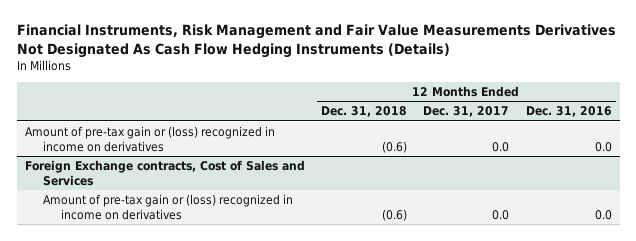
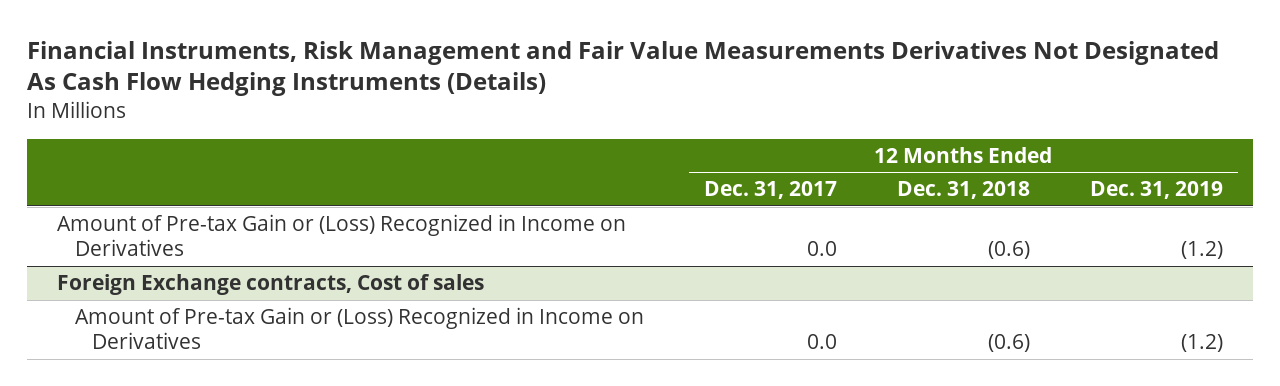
[525,106,612,118] Dec. 31, 2016 -> none
none -> [1089,181,1223,200] Dec. 31, 2019
[24,126,275,152] Amount of pre-tax gain or (loss) recognized in income on derivatives -> [56,214,626,257] Amount of Pre-tax Gain or (Loss) Recognized in Income on Derivatives
[24,160,305,186] Foreign Exchange contracts, Cost of Sales and Services -> [56,274,484,296] Foreign Exchange contracts, Cost of sales
[42,194,293,220] Amount of pre-tax gain or (loss) recognized in income on derivatives -> [74,307,644,350] Amount of Pre-tax Gain or (Loss) Recognized in Income on Derivatives

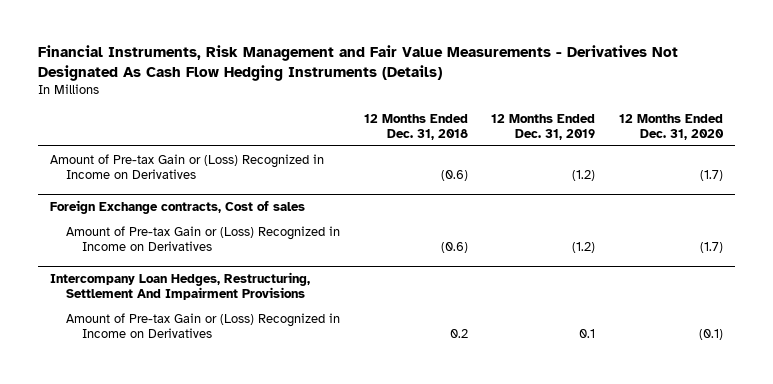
[26,40,1219,97] Financial Instruments, Risk Management and Fair Value Measurements Derivatives Not Designated As Cash Flow Hedging Instruments (Details) -> [37,45,678,81] Financial Instruments, Risk Management and Fair Value Measurements - Derivatives Not Designated As Cash Flow Hedging Instruments (Details)
[703,181,837,200] Dec. 31, 2017 -> none
none -> [619,113,725,140] 12 Months Ended Dec. 31, 2020
none -> [49,272,310,300] Intercompany Loan Hedges, Restructuring, Settlement And Impairment Provisions
none -> [65,312,340,338] Amount of Pre-tax Gain or (Loss) Recognized in Income on Derivatives

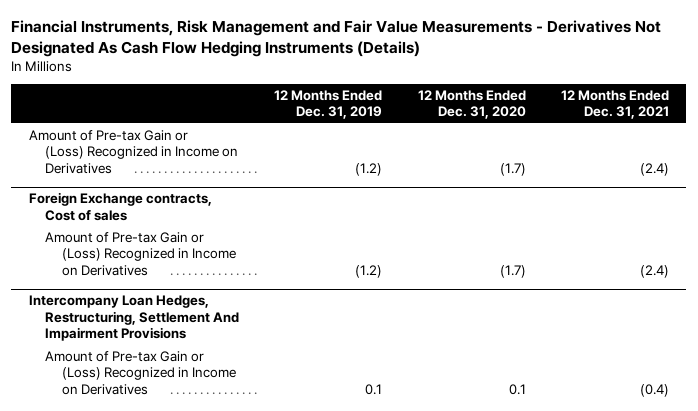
[363,113,468,140] 12 Months Ended Dec. 31, 2018 -> none
none -> [560,89,669,120] 12 Months Ended Dec. 31, 2021
[699,328,724,340] (0.1) -> [508,383,526,395] 0.1

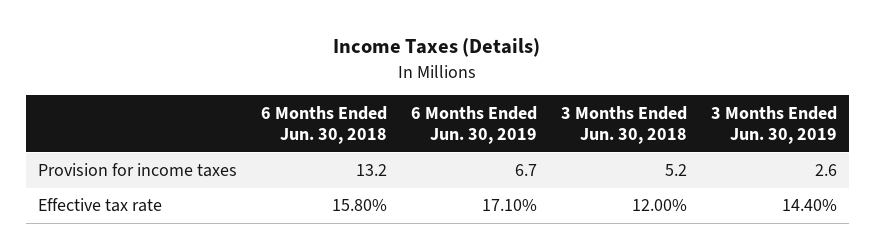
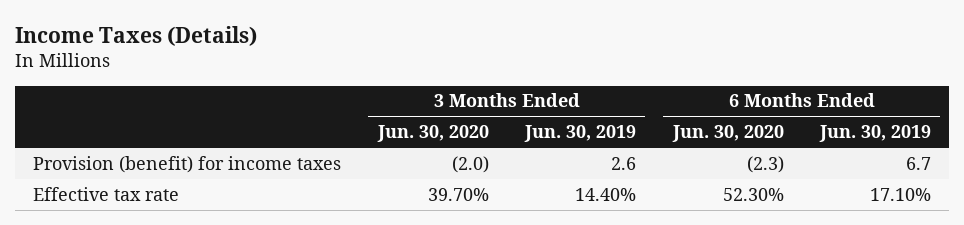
[260,105,387,144] 6 Months Ended Jun. 30, 2018 -> none
[560,105,687,144] 3 Months Ended Jun. 30, 2018 -> none
none -> [376,125,489,143] Jun. 30, 2020
none -> [671,125,784,143] Jun. 30, 2020
[37,163,237,178] Provision for income taxes -> [33,155,342,173] Provision (benefit) for income taxes

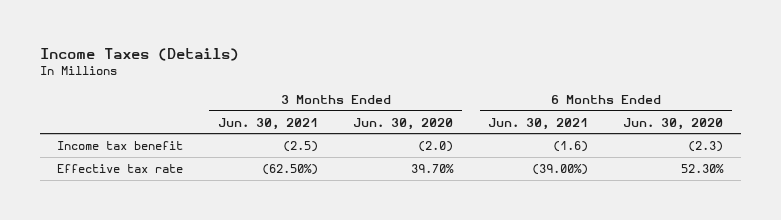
[524,125,637,143] Jun. 30, 2019 -> none
[819,125,932,143] Jun. 30, 2019 -> none
none -> [218,117,319,130] Jun. 30, 2021
none -> [488,117,589,130] Jun. 30, 2021
[33,155,342,173] Provision (benefit) for income taxes -> [57,141,184,151] Income tax benefit

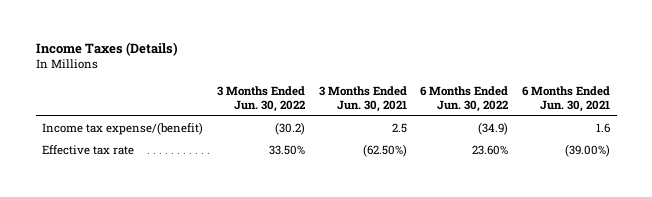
[353,117,454,130] Jun. 30, 2020 -> none
[623,117,724,130] Jun. 30, 2020 -> none
none -> [217,85,306,112] 3 Months Ended Jun. 30, 2022
none -> [420,85,509,112] 6 Months Ended Jun. 30, 2022
[57,141,184,151] Income tax benefit -> [42,122,204,136] Income tax expense/(benefit)
[283,141,319,153] (2.5) -> [391,123,407,134] 2.5
[553,141,589,153] (1.6) -> [595,123,610,134] 1.6

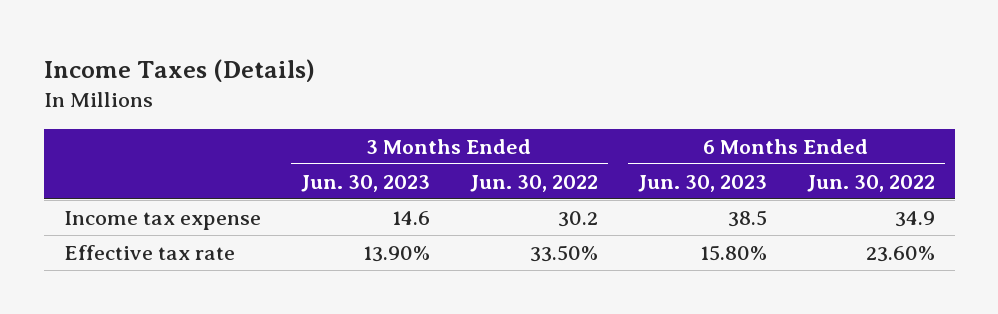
[318,85,407,112] 3 Months Ended Jun. 30, 2021 -> none
[521,85,610,112] 6 Months Ended Jun. 30, 2021 -> none
none -> [300,174,430,192] Jun. 30, 2023
none -> [637,174,767,192] Jun. 30, 2023
[42,122,204,136] Income tax expense/(benefit) -> [63,210,261,230] Income tax expense
[275,122,306,136] (30.2) -> [557,210,598,227] 30.2
[478,122,509,136] (34.9) -> [894,210,935,227] 34.9

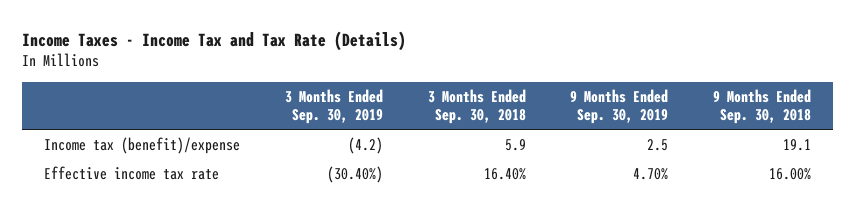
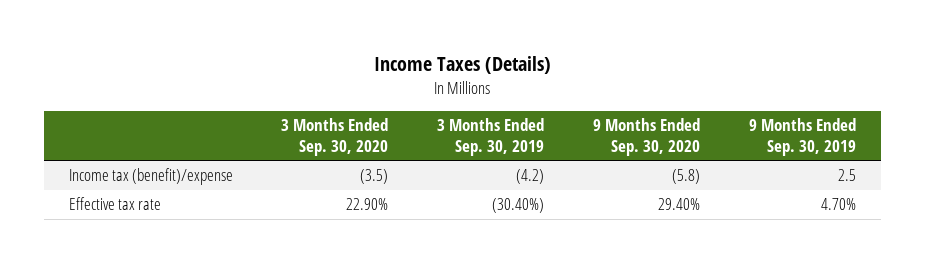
[21,30,406,51] Income Taxes - Income Tax and Tax Rate (Details) -> [374,55,552,74] Income Taxes (Details)
[427,88,526,125] 3 Months Ended Sep. 30, 2018 -> none
[713,88,812,125] 9 Months Ended Sep. 30, 2018 -> none
none -> [281,118,389,156] 3 Months Ended Sep. 30, 2020
none -> [593,118,701,156] 9 Months Ended Sep. 30, 2020
[44,165,220,180] Effective income tax rate -> [68,197,161,211] Effective tax rate

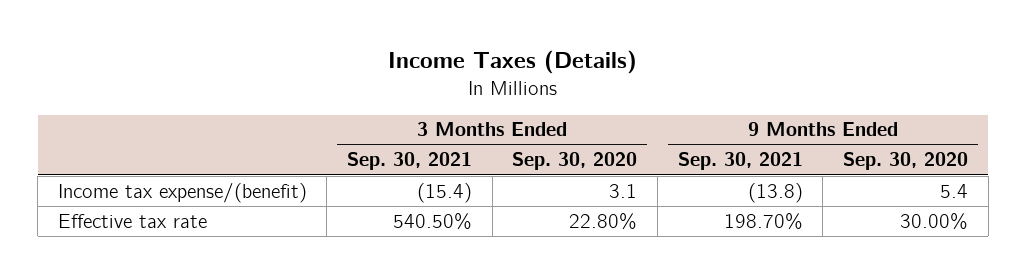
[437,118,545,156] 3 Months Ended Sep. 30, 2019 -> none
[749,118,857,156] 9 Months Ended Sep. 30, 2019 -> none
none -> [347,152,473,171] Sep. 30, 2021
none -> [677,152,803,171] Sep. 30, 2021
[68,168,233,186] Income tax (benefit)/expense -> [57,182,307,203] Income tax expense/(benefit)
[360,169,389,185] (3.5) -> [609,183,638,198] 3.1
[672,169,701,185] (5.8) -> [940,183,969,198] 5.4
[346,198,389,211] 22.90% -> [569,212,638,230] 22.80%
[658,198,701,211] 29.40% -> [900,212,969,230] 30.00%

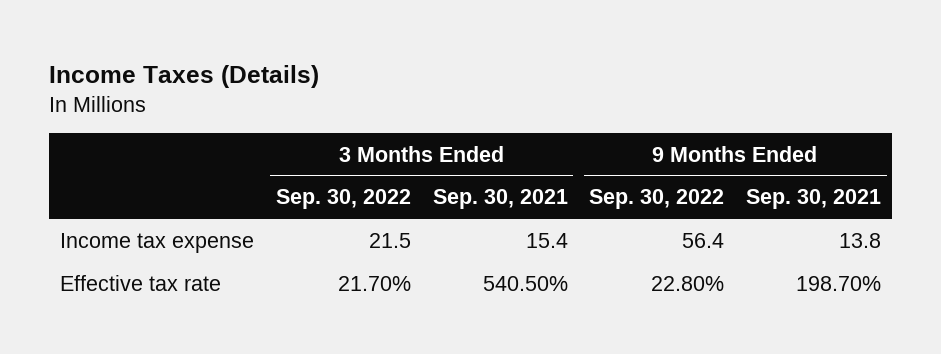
[512,152,638,171] Sep. 30, 2020 -> none
[843,152,969,171] Sep. 30, 2020 -> none
none -> [275,189,411,210] Sep. 30, 2022
none -> [589,189,725,210] Sep. 30, 2022
[57,182,307,203] Income tax expense/(benefit) -> [60,232,255,253] Income tax expense
[417,182,473,203] (15.4) -> [525,232,568,248] 15.4
[747,182,803,203] (13.8) -> [839,232,882,248] 13.8

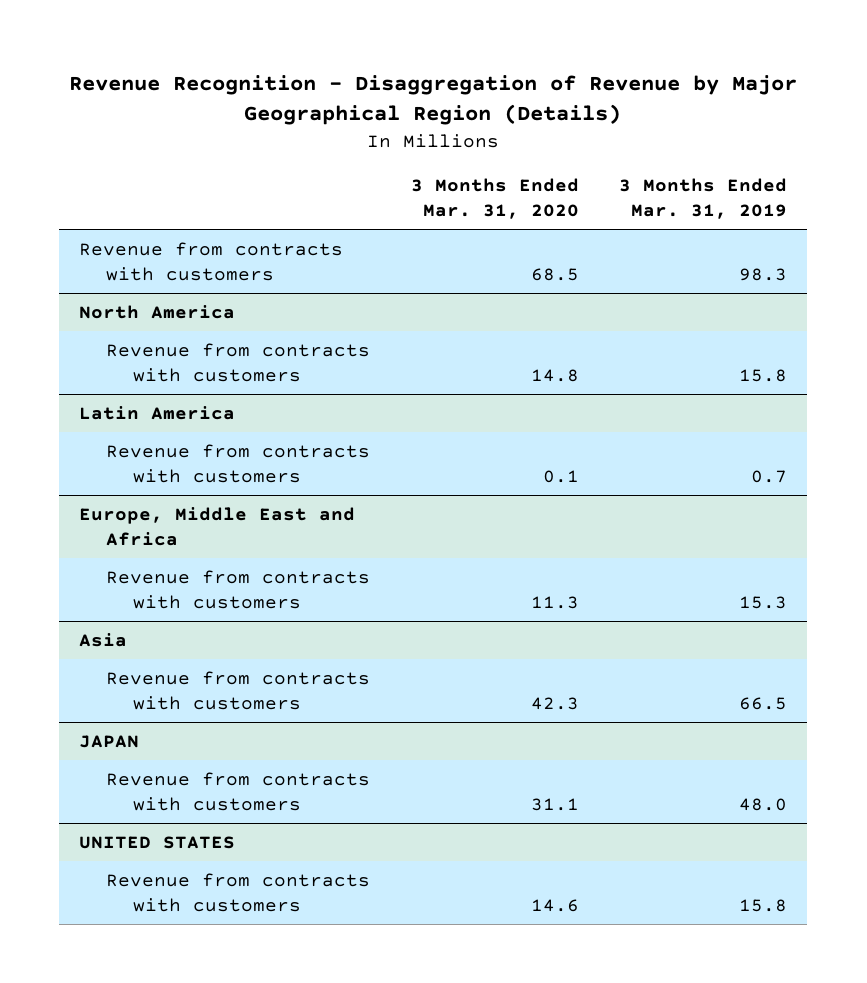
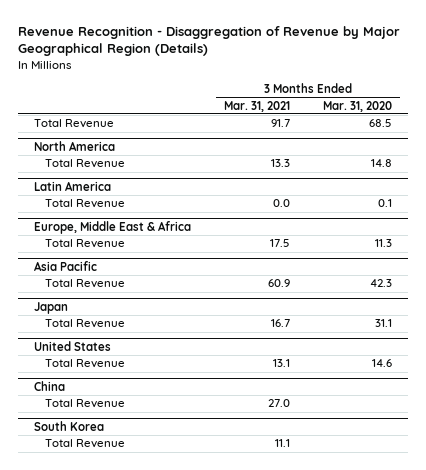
[619,178,788,220] 3 Months Ended Mar. 31, 2019 -> none
none -> [223,100,290,112] Mar. 31, 2021
[79,241,344,281] Revenue from contracts with customers -> [34,119,115,129] Total Revenue
[106,342,371,382] Revenue from contracts with customers -> [44,159,125,169] Total Revenue
[106,443,371,483] Revenue from contracts with customers -> [44,199,125,209] Total Revenue
[79,506,356,546] Europe, Middle East and Africa -> [34,221,192,235] Europe, Middle East & Africa
[106,569,371,609] Revenue from contracts with customers -> [44,239,125,249] Total Revenue
[79,632,128,647] Asia -> [34,261,98,272] Asia Pacific
[106,670,371,710] Revenue from contracts with customers -> [44,279,125,289] Total Revenue
[79,734,140,748] JAPAN -> [34,302,69,315] Japan
[106,771,371,811] Revenue from contracts with customers -> [44,319,125,329] Total Revenue
[79,835,236,849] UNITED STATES -> [34,341,112,352] United States
[106,872,371,912] Revenue from contracts with customers -> [44,359,125,369] Total Revenue
none -> [34,381,66,392] China
none -> [44,399,125,409] Total Revenue
none -> [34,421,105,432] South Korea
none -> [44,439,125,449] Total Revenue

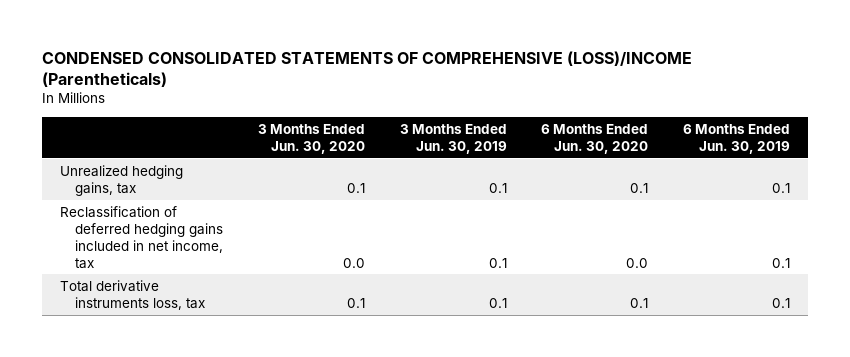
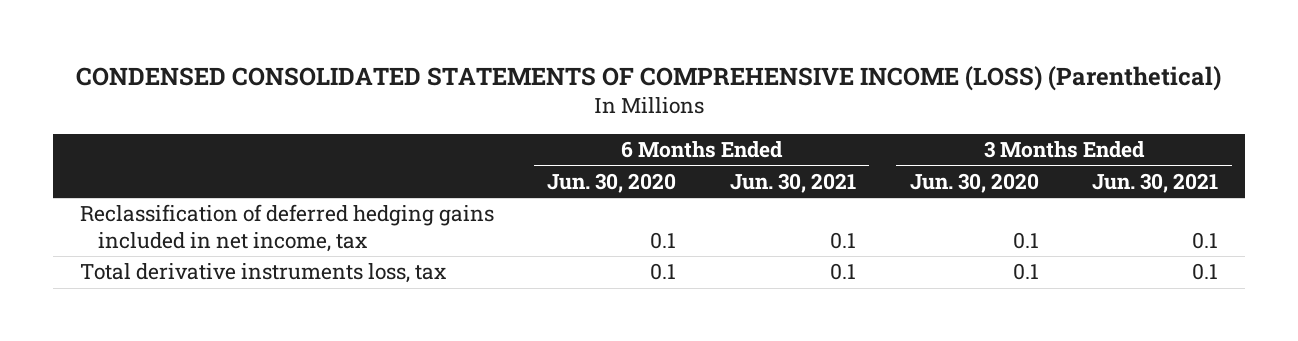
[42,50,693,87] CONDENSED CONSOLIDATED STATEMENTS OF COMPREHENSIVE (LOSS)/INCOME (Parentheticals) -> [75,66,1221,92] CONDENSED CONSOLIDATED STATEMENTS OF COMPREHENSIVE INCOME (LOSS) (Parenthetical)
[399,124,507,154] 3 Months Ended Jun. 30, 2019 -> none
[683,124,791,154] 6 Months Ended Jun. 30, 2019 -> none
none -> [729,172,856,193] Jun. 30, 2021
none -> [1092,172,1219,193] Jun. 30, 2021
[59,164,183,196] Unrealized hedging gains, tax -> none
[342,257,365,268] 0.0 -> [1012,231,1039,249] 0.1
[626,257,649,268] 0.0 -> [650,231,677,249] 0.1

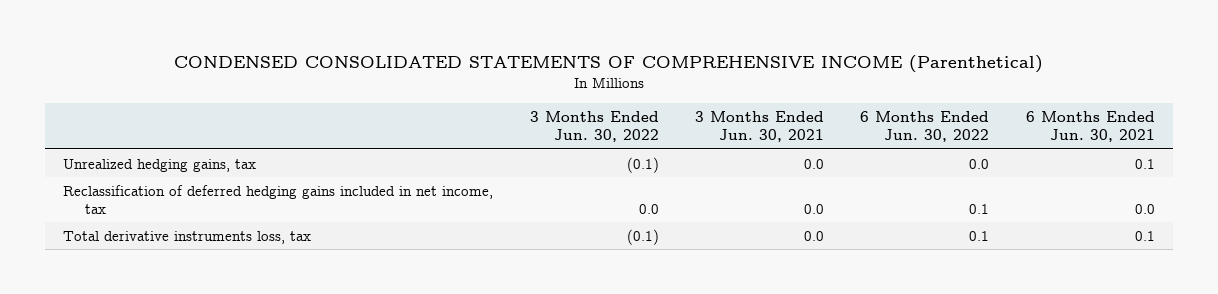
[75,66,1221,92] CONDENSED CONSOLIDATED STATEMENTS OF COMPREHENSIVE INCOME (LOSS) (Parenthetical) -> [173,55,1043,74] CONDENSED CONSOLIDATED STATEMENTS OF COMPREHENSIVE INCOME (Parenthetical)
[547,172,677,193] Jun. 30, 2020 -> none
[909,172,1039,193] Jun. 30, 2020 -> none
none -> [529,110,659,143] 3 Months Ended Jun. 30, 2022
none -> [860,110,990,143] 6 Months Ended Jun. 30, 2022
none -> [63,158,257,172] Unrealized hedging gains, tax
[829,231,856,249] 0.1 -> [1134,203,1155,214] 0.0
[1192,231,1219,249] 0.1 -> [803,203,824,214] 0.0
[1192,263,1219,281] 0.1 -> [803,230,824,241] 0.0

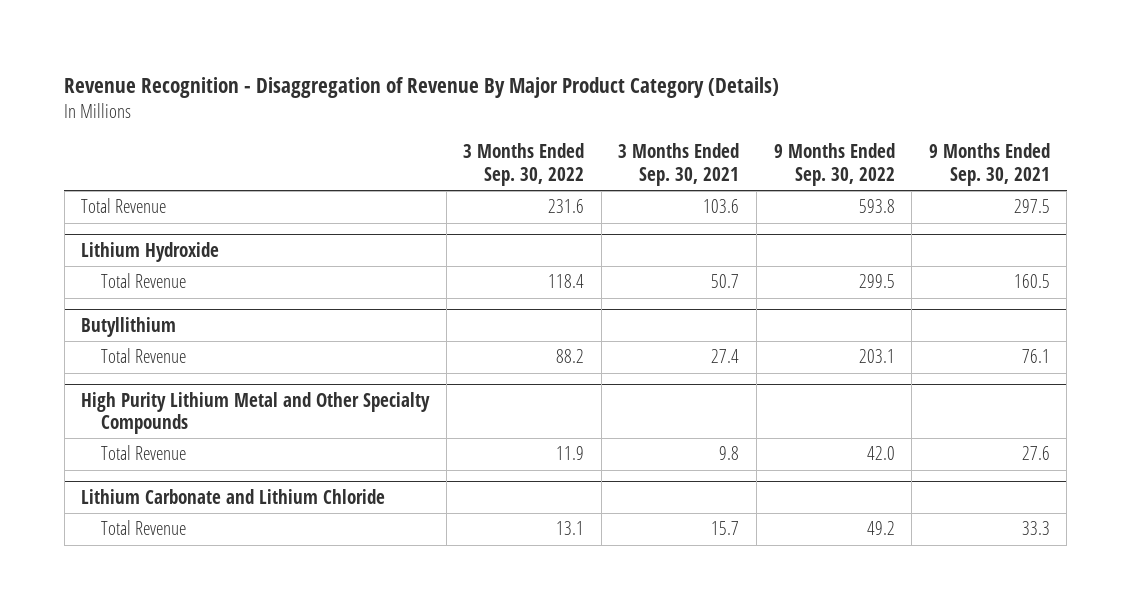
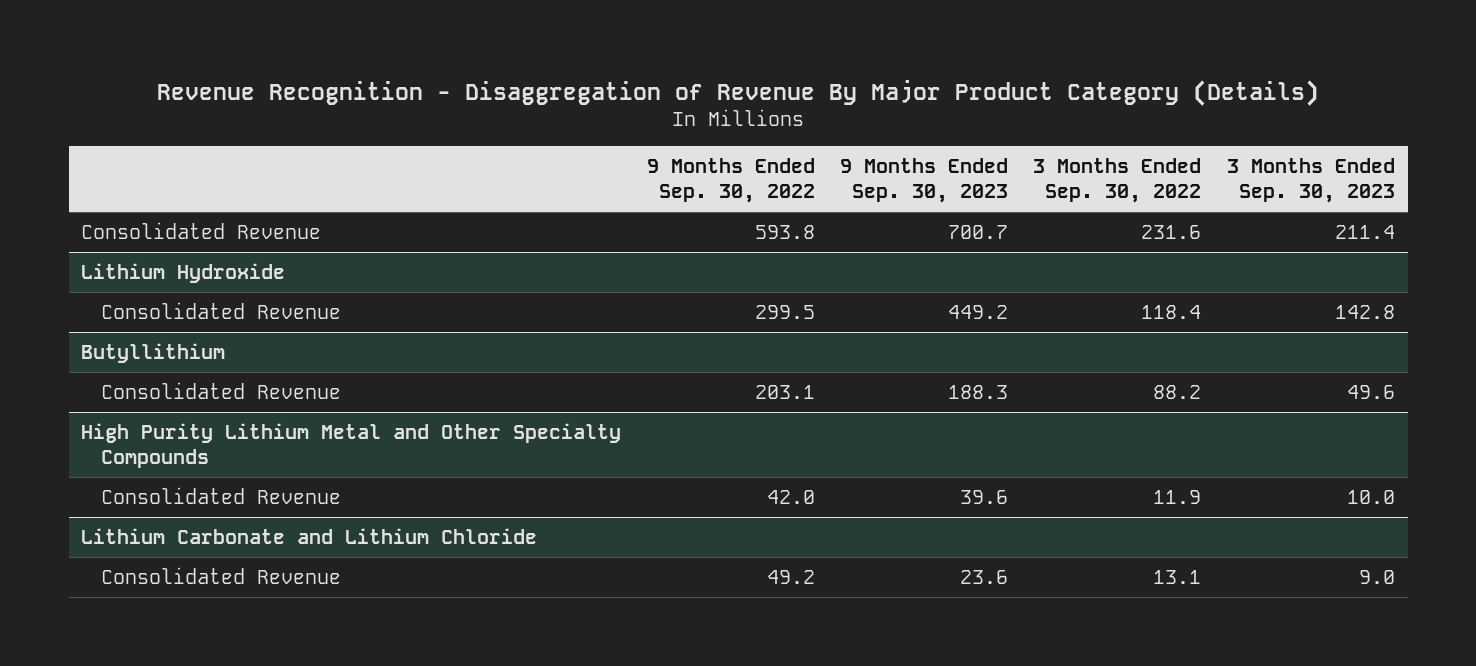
[618,143,740,186] 3 Months Ended Sep. 30, 2021 -> none
[928,143,1050,186] 9 Months Ended Sep. 30, 2021 -> none
none -> [840,158,1009,204] 9 Months Ended Sep. 30, 2023
none -> [1226,158,1395,204] 3 Months Ended Sep. 30, 2023
[81,198,167,214] Total Revenue -> [81,221,322,239] Consolidated Revenue
[101,273,187,289] Total Revenue -> [100,301,341,319] Consolidated Revenue
[101,348,187,364] Total Revenue -> [100,381,341,399] Consolidated Revenue
[101,445,187,461] Total Revenue -> [100,486,341,504] Consolidated Revenue
[101,520,187,536] Total Revenue -> [100,566,341,584] Consolidated Revenue

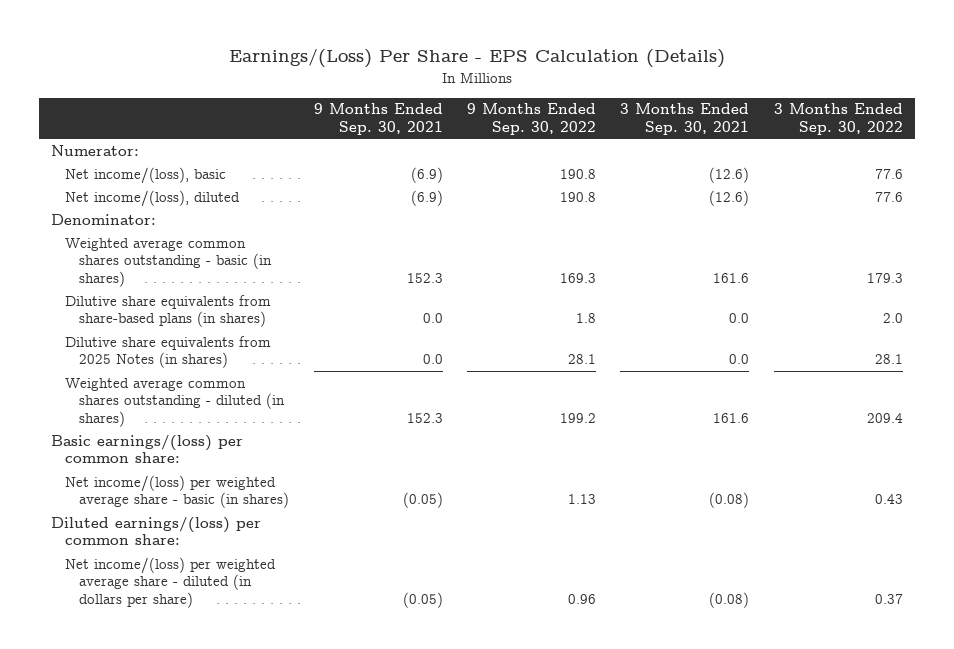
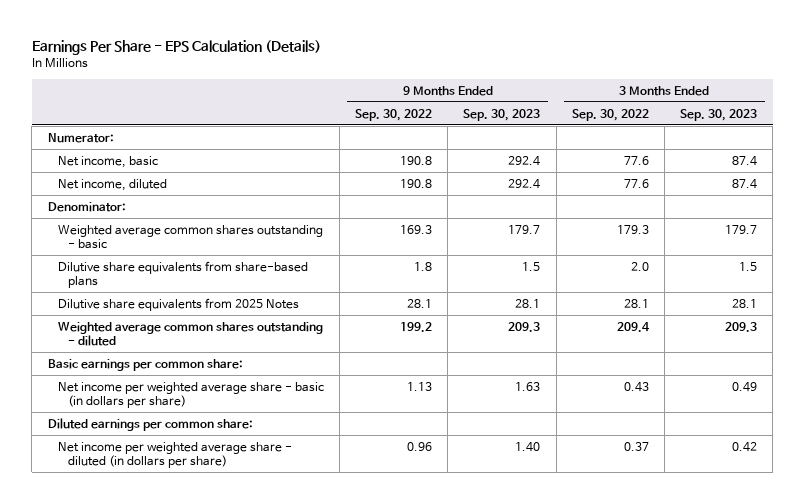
[229,48,726,69] Earnings/(Loss) Per Share - EPS Calculation (Details) -> [31,39,321,55] Earnings Per Share - EPS Calculation (Details)
[313,103,443,136] 9 Months Ended Sep. 30, 2021 -> none
[620,103,750,136] 3 Months Ended Sep. 30, 2021 -> none
none -> [463,108,541,121] Sep. 30, 2023
none -> [680,108,758,121] Sep. 30, 2023
[65,166,227,184] Net income/(loss), basic -> [57,155,158,168] Net income, basic
[65,189,241,207] Net income/(loss), diluted -> [57,178,167,191] Net income, diluted
[65,237,273,288] Weighted average common shares outstanding - basic (in shares) -> [57,224,323,250] Weighted average common shares outstanding - basic
[65,294,272,328] Dilutive share equivalents from share-based plans (in shares) -> [57,260,308,289] Dilutive share equivalents from share-based plans
[65,335,272,369] Dilutive share equivalents from 2025 Notes (in shares) -> [57,297,299,311] Dilutive share equivalents from 2025 Notes
[65,377,286,428] Weighted average common shares outstanding - diluted (in shares) -> [57,321,323,347] Weighted average common shares outstanding - diluted
[51,434,244,464] Basic earnings/(loss) per common share: -> [47,358,243,371] Basic earnings per common share:
[65,474,290,509] Net income/(loss) per weighted average share - basic (in shares) -> [57,381,324,409] Net income per weighted average share - basic (in dollars per share)
[51,516,262,546] Diluted earnings/(loss) per common share: -> [47,417,253,431] Diluted earnings per common share:
[65,556,277,609] Net income/(loss) per weighted average share - diluted (in dollars per share) -> [57,441,292,469] Net income per weighted average share - diluted (in dollars per share)

